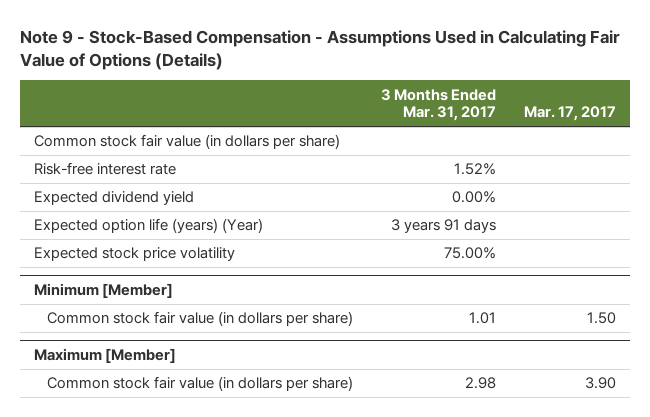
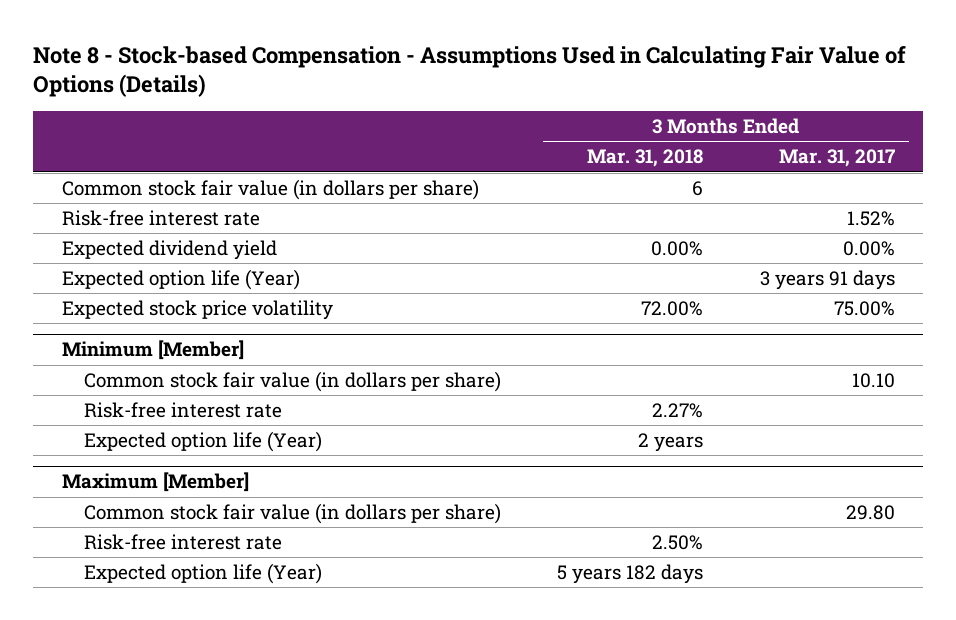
[19,29,620,70] Note 9 - Stock-Based Compensation - Assumptions Used in Calculating Fair Value of Options (Details) -> [33,45,907,98] Note 8 - Stock-based Compensation - Assumptions Used in Calculating Fair Value of Options (Details)
[524,106,617,122] Mar. 17, 2017 -> none
none -> [587,149,704,168] Mar. 31, 2018
[33,218,263,234] Expected option life (years) (Year) -> [61,268,300,290] Expected option life (Year)
[469,312,497,325] 1.01 -> [851,372,895,388] 10.10
none -> [84,401,283,418] Risk-free interest rate
none -> [84,430,323,452] Expected option life (Year)
[465,377,497,390] 2.98 -> [845,504,895,520] 29.80
none -> [84,533,283,550] Risk-free interest rate
none -> [84,562,323,584] Expected option life (Year)

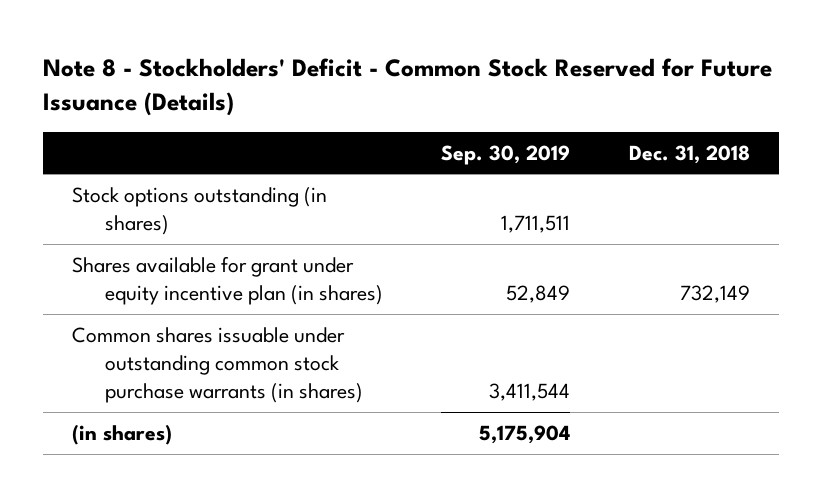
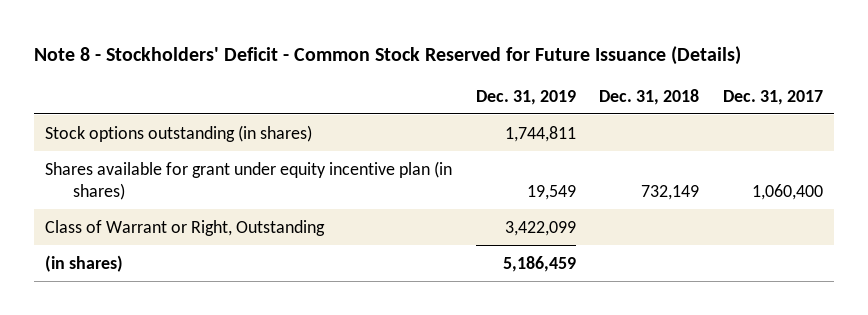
[441,144,571,165] Sep. 30, 2019 -> none
none -> [475,89,576,105] Dec. 31, 2019
none -> [722,89,823,105] Dec. 31, 2017
[71,326,363,404] Common shares issuable under outstanding common stock purchase warrants (in shares) -> [45,219,326,236] Class of Warrant or Right, Outstanding

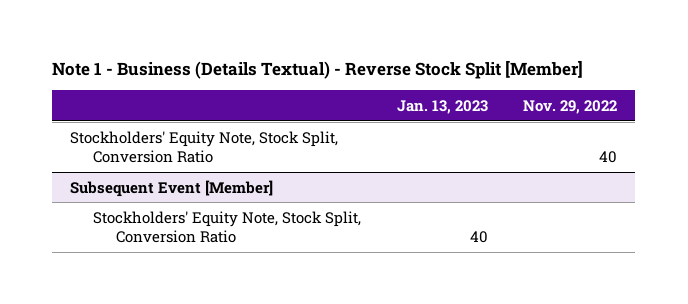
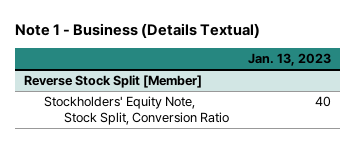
[52,60,584,80] Note 1 - Business (Details Textual) - Reverse Stock Split [Member] -> [14,22,260,38] Note 1 - Business (Details Textual)
[523,99,618,114] Nov. 29, 2022 -> none
[70,130,339,163] Stockholders' Equity Note, Stock Split, Conversion Ratio -> none
[70,179,274,197] Subsequent Event [Member] -> [23,75,202,89] Reverse Stock Split [Member]

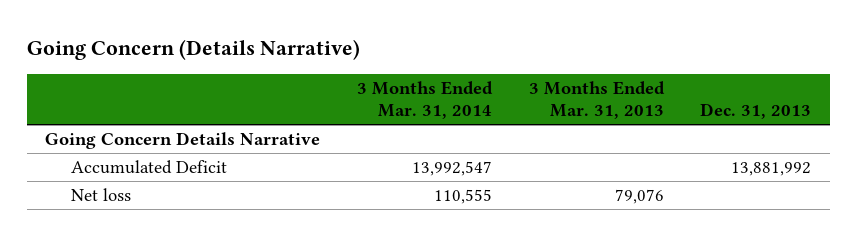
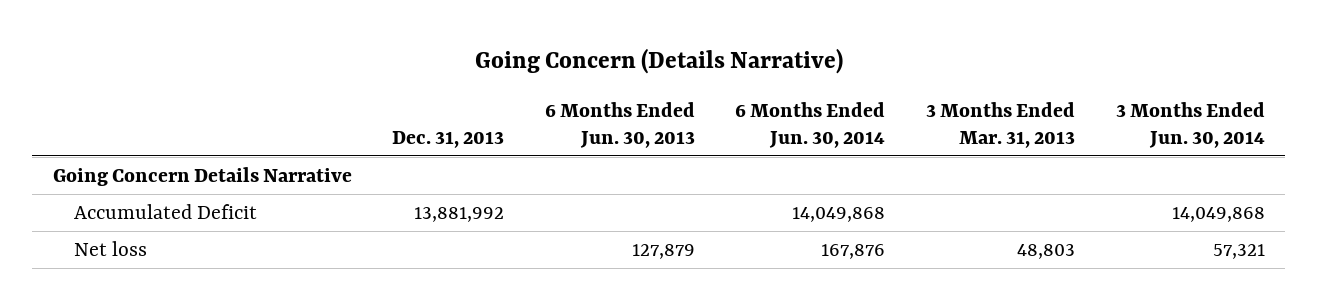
[356,80,493,120] 3 Months Ended Mar. 31, 2014 -> none
none -> [544,101,695,148] 6 Months Ended Jun. 30, 2013
none -> [735,101,886,148] 6 Months Ended Jun. 30, 2014
none -> [1115,101,1265,148] 3 Months Ended Jun. 30, 2014
[614,188,664,204] 79,076 -> [1017,244,1076,260] 48,803

